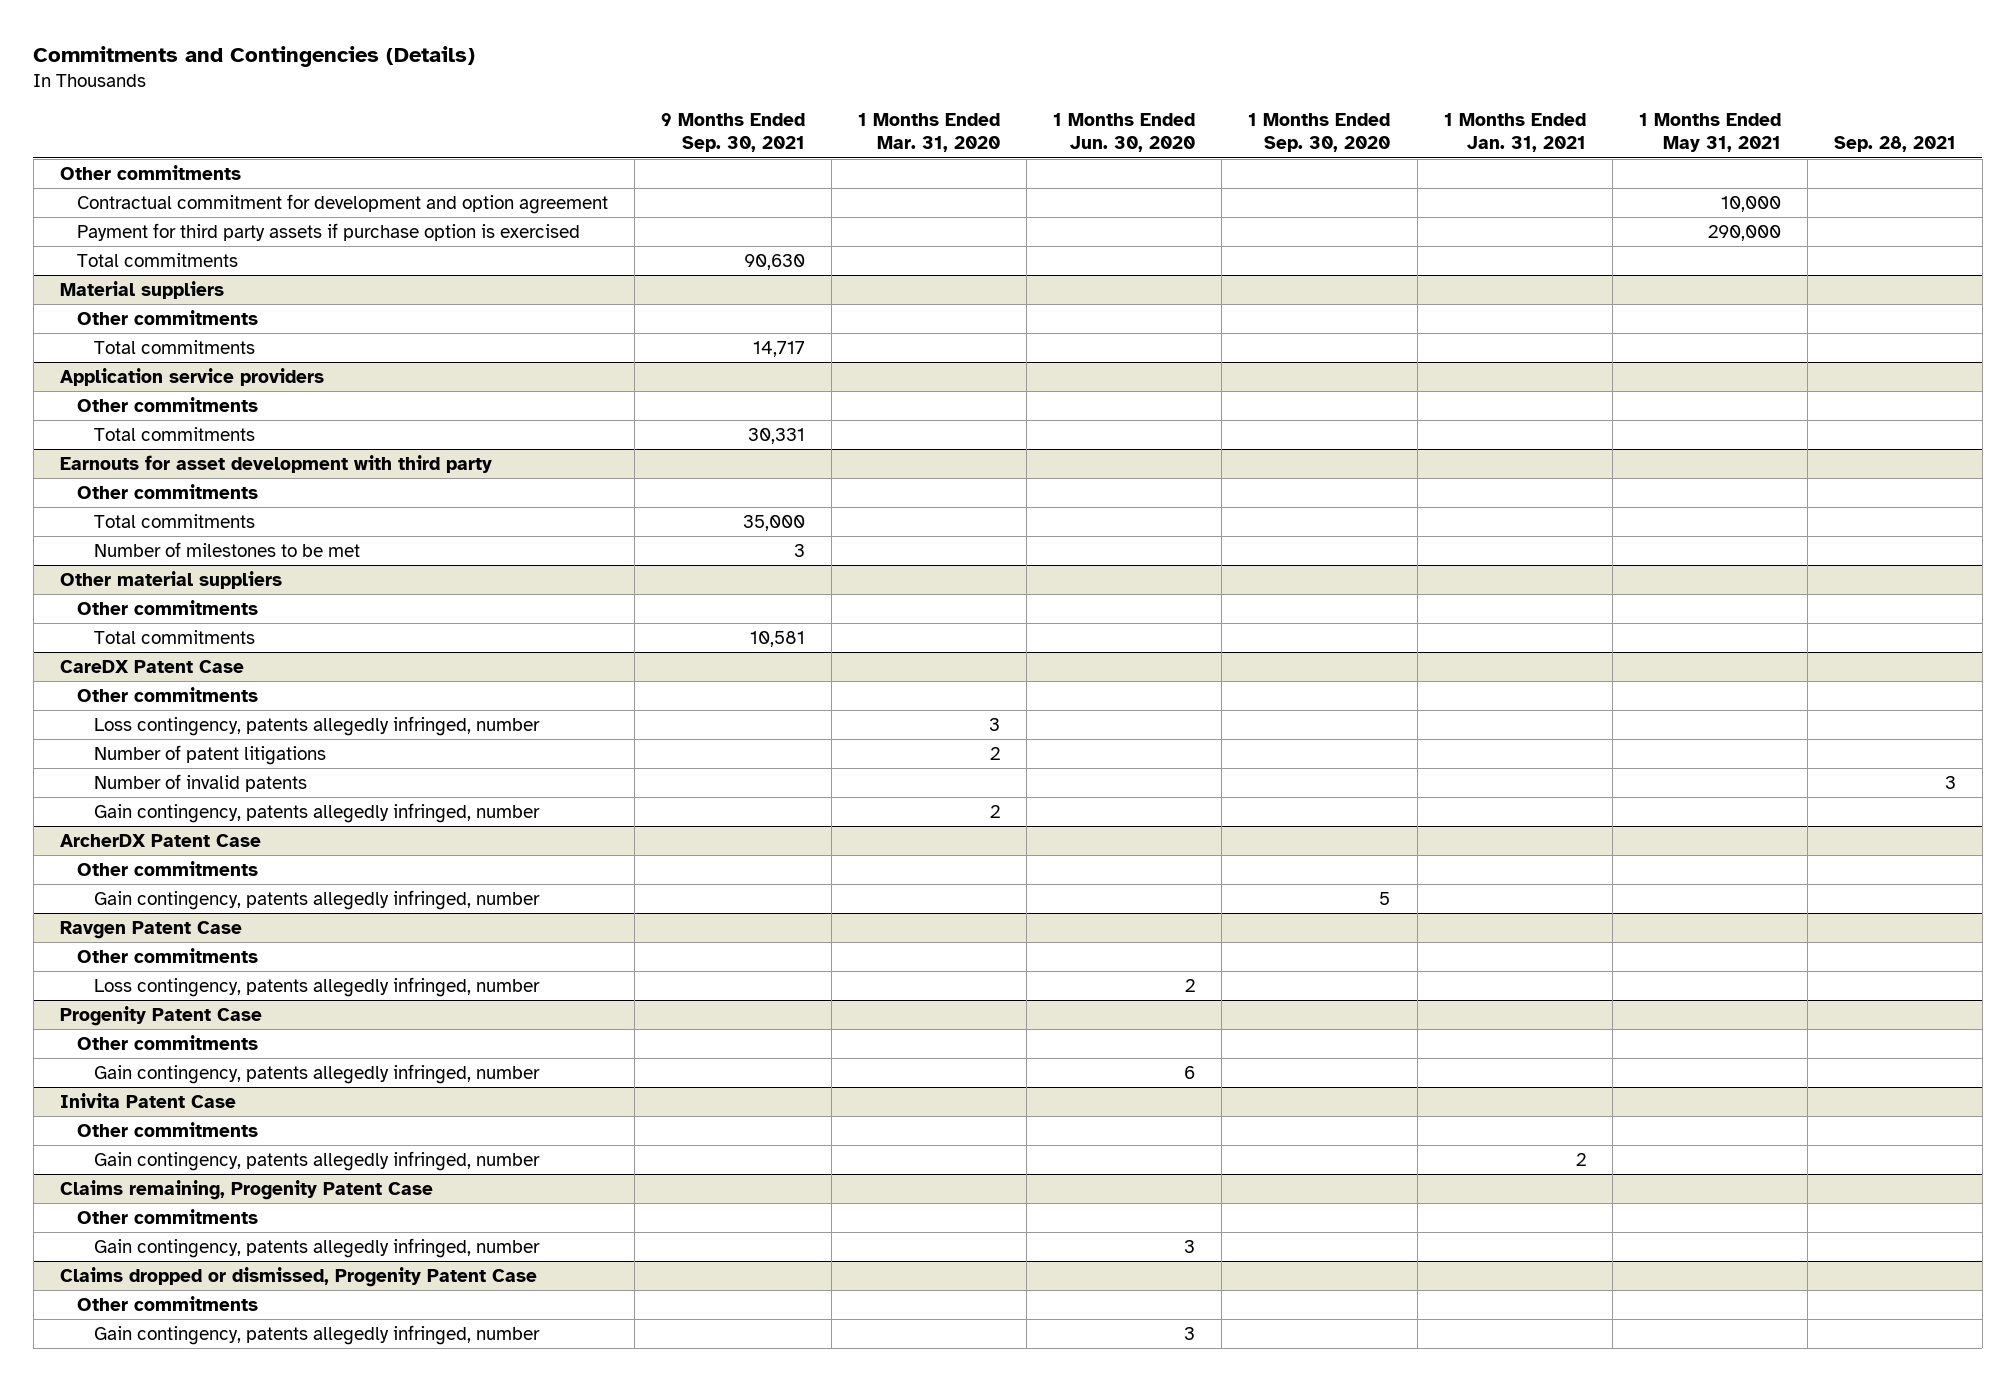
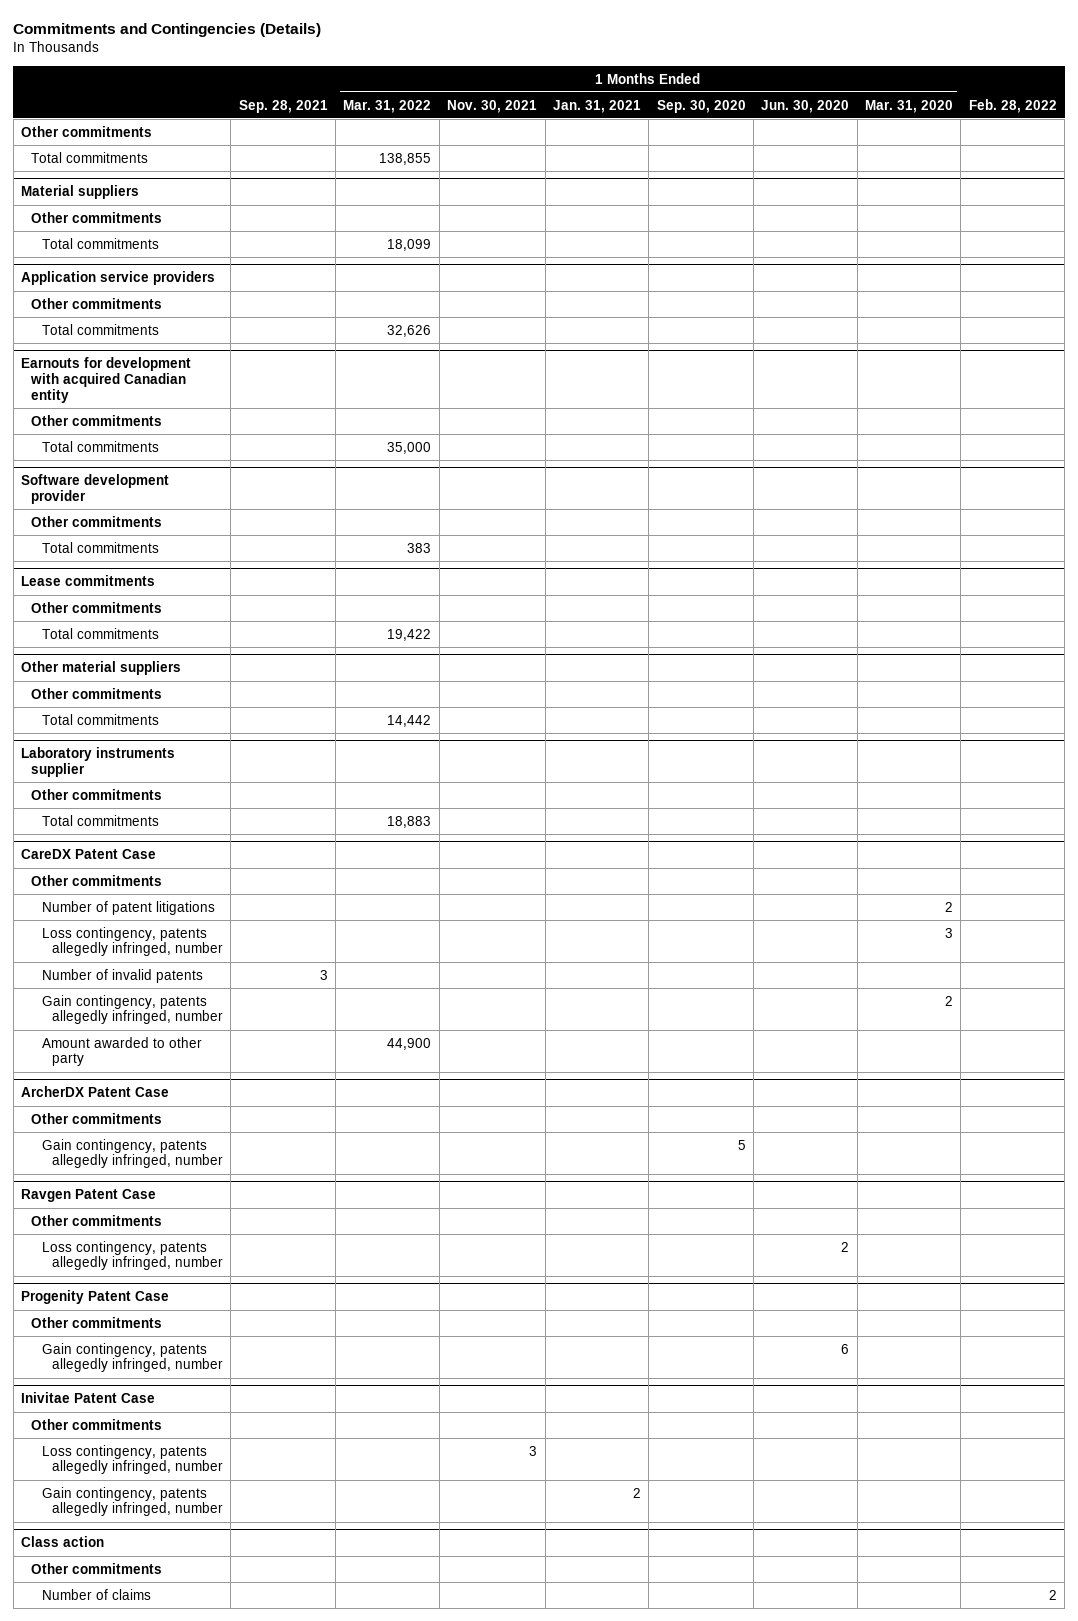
[660,113,805,153] 9 Months Ended Sep. 30, 2021 -> none
[1638,113,1781,153] 1 Months Ended May 31, 2021 -> none
none -> [343,99,432,113] Mar. 31, 2022
none -> [447,99,538,113] Nov. 30, 2021
none -> [968,98,1057,113] Feb. 28, 2022
[76,193,608,214] Contractual commitment for development and option agreement -> none
[76,222,580,241] Payment for third party assets if purchase option is exercised -> none
[59,454,492,473] Earnouts for asset development with third party -> none
[76,483,258,499] Other commitments -> none
[93,513,255,528] Total commitments -> none
[93,541,360,557] Number of milestones to be met -> none
none -> [21,357,192,403] Earnouts for development with acquired Canadian entity
none -> [31,414,163,426] Other commitments
none -> [41,440,159,452] Total commitments
none -> [21,474,170,505] Software development provider
none -> [31,515,163,527] Other commitments
none -> [41,541,159,553] Total commitments
none -> [21,575,156,587] Lease commitments
none -> [31,601,163,613] Other commitments
none -> [41,627,159,639] Total commitments
none -> [21,747,176,778] Laboratory instruments supplier
none -> [31,788,163,800] Other commitments
none -> [41,814,159,826] Total commitments
[93,715,540,736] Loss contingency, patents allegedly infringed, number -> [41,926,223,957] Loss contingency, patents allegedly infringed, number
none -> [41,1036,202,1067] Amount awarded to other party
[59,1092,236,1108] Inivita Patent Case -> [21,1392,156,1404] Inivitae Patent Case
none -> [41,1444,223,1475] Loss contingency, patents allegedly infringed, number
[59,1179,433,1200] Claims remaining, Progenity Patent Case -> none
[76,1208,258,1224] Other commitments -> none
[93,1237,540,1258] Gain contingency, patents allegedly infringed, number -> none
[59,1266,537,1287] Claims dropped or dismissed, Progenity Patent Case -> none
[76,1295,258,1311] Other commitments -> none
[93,1324,540,1345] Gain contingency, patents allegedly infringed, number -> none
none -> [21,1536,105,1548] Class action
none -> [31,1562,163,1574] Other commitments
none -> [41,1588,151,1600] Number of claims

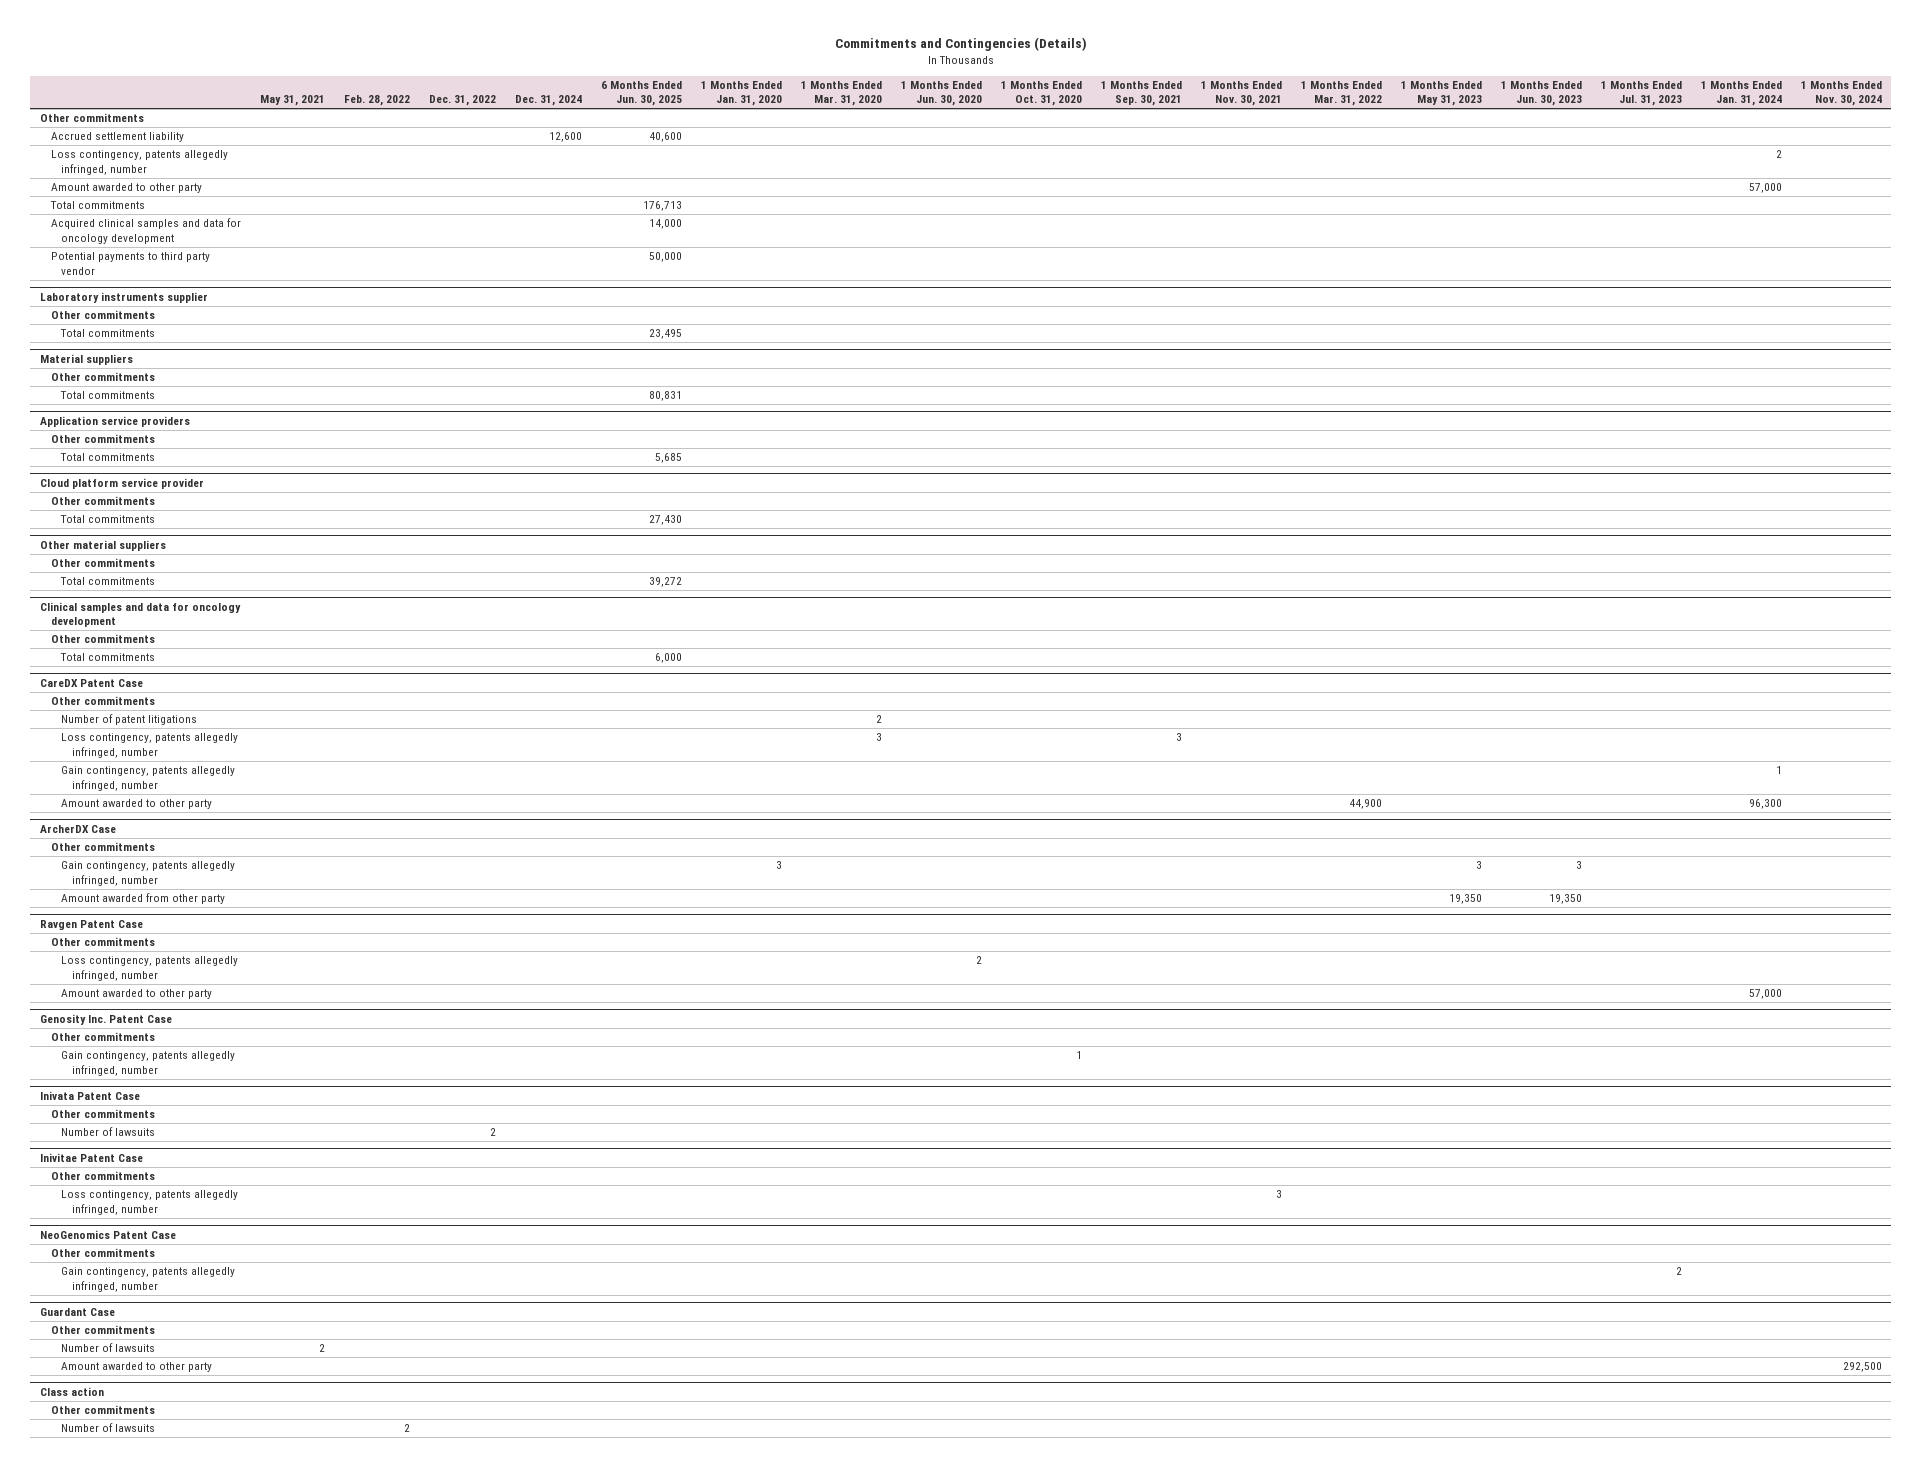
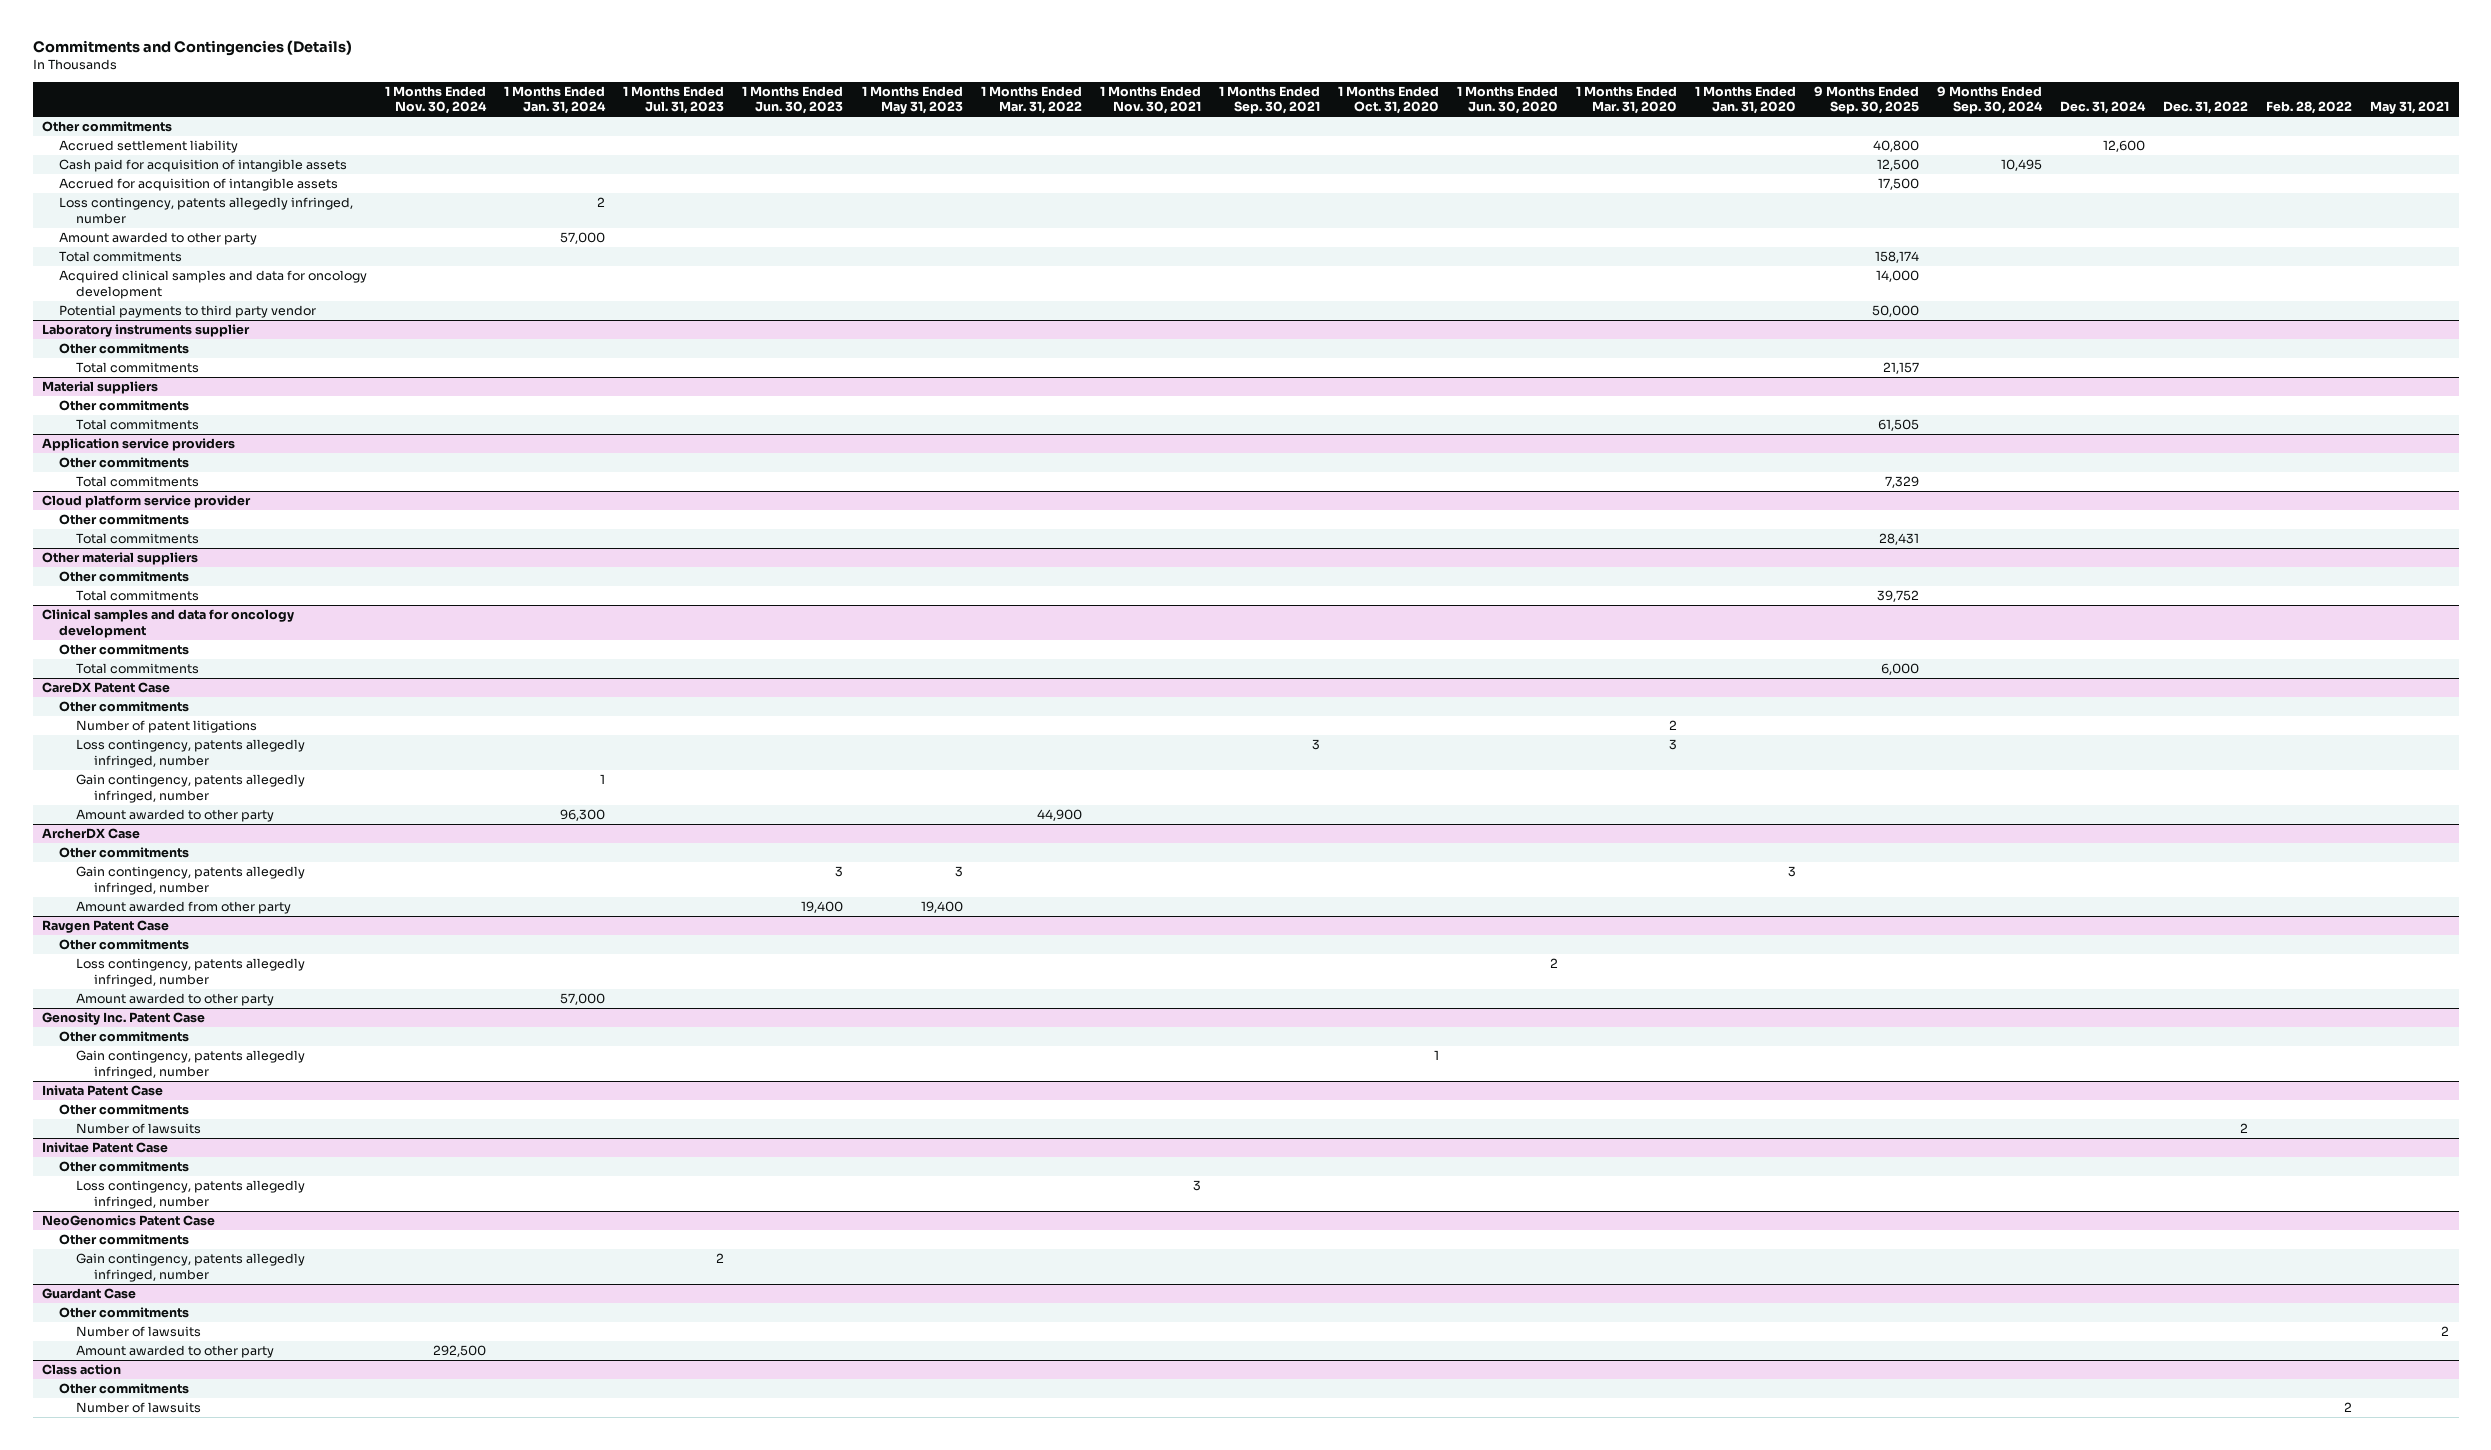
[600,80,682,107] 6 Months Ended Jun. 30, 2025 -> none
none -> [1814,85,1920,115] 9 Months Ended Sep. 30, 2025
none -> [1937,85,2044,115] 9 Months Ended Sep. 30, 2024
none -> [59,159,348,173] Cash paid for acquisition of intangible assets
none -> [59,178,339,192] Accrued for acquisition of intangible assets
[1448,894,1482,905] 19,350 -> [920,901,963,914] 19,400
[1548,894,1582,905] 19,350 -> [801,901,844,914] 19,400

